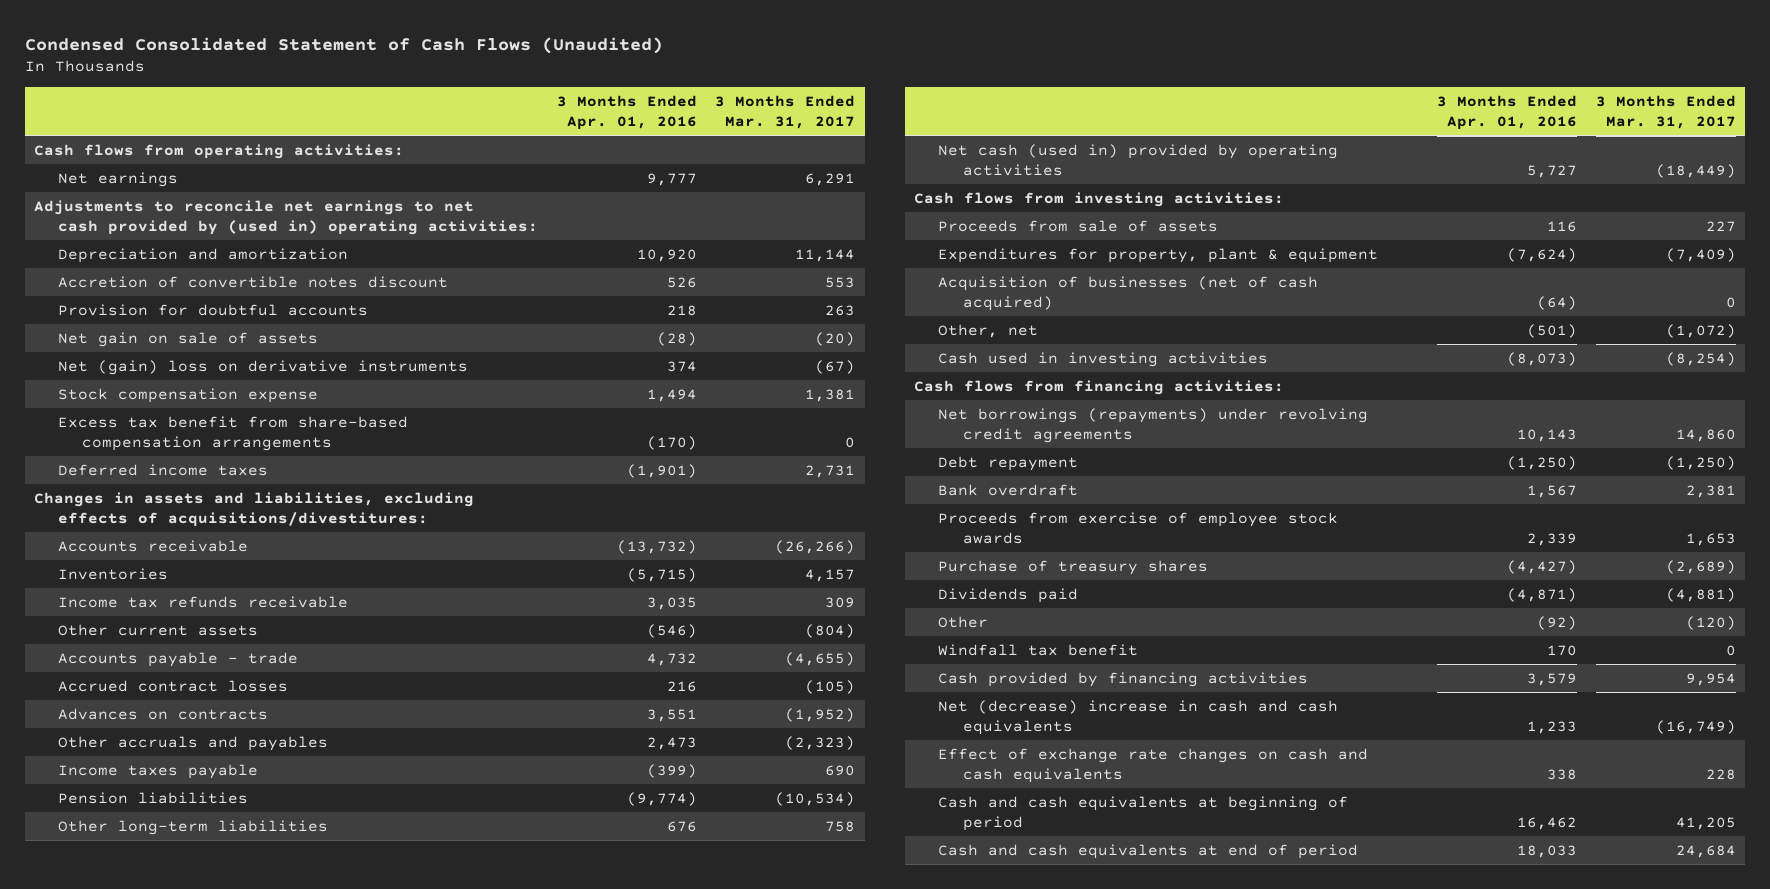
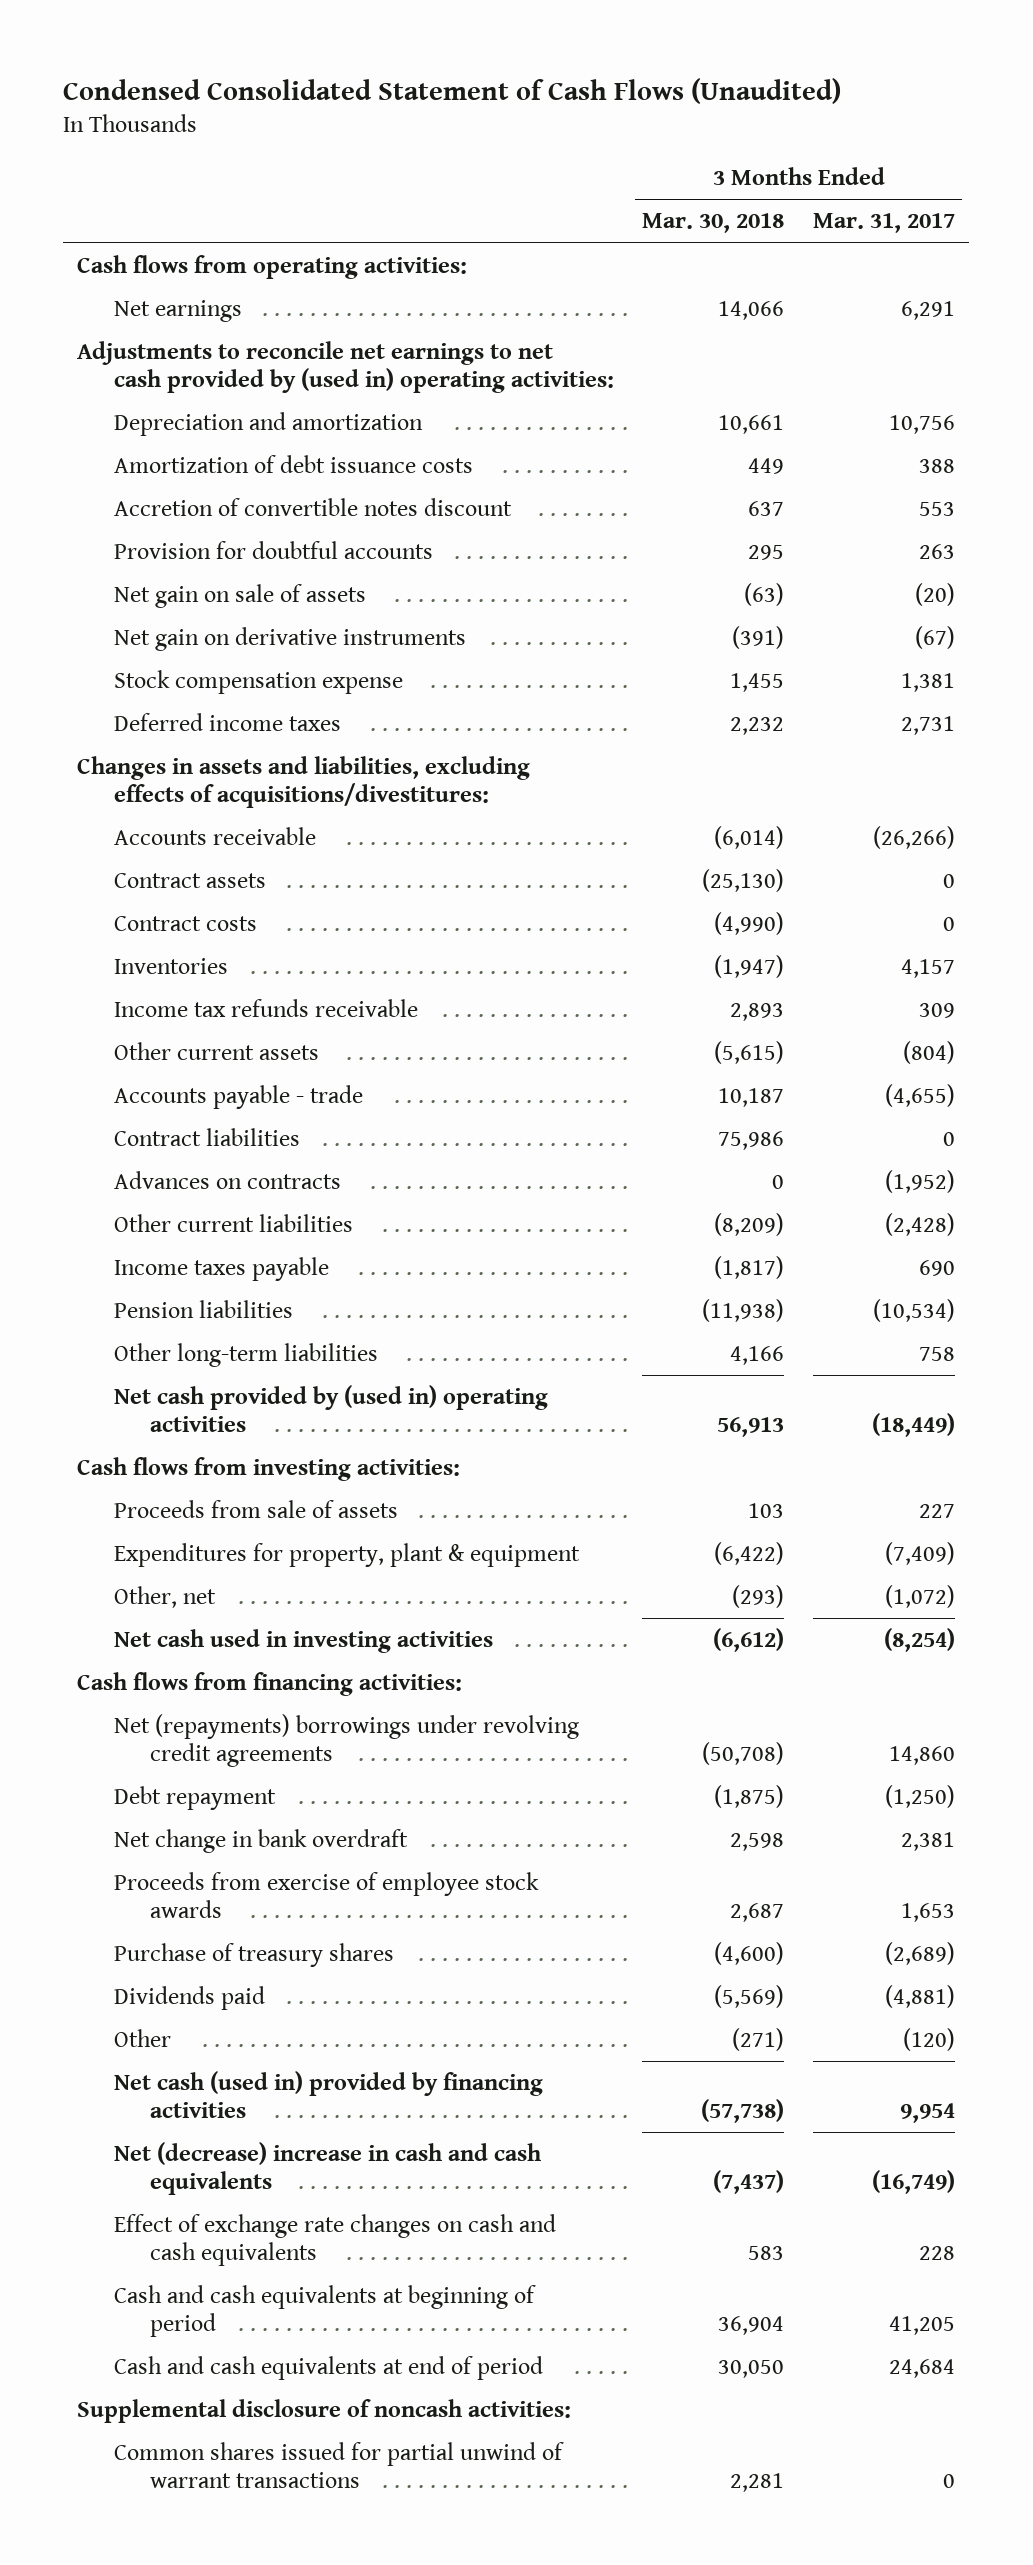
[556,95,697,131] 3 Months Ended Apr. 01, 2016 -> none
none -> [642,213,785,234] Mar. 30, 2018
[795,248,856,262] 11,144 -> [889,414,956,434] 10,756
none -> [113,454,473,473] Amortization of debt issuance costs
[58,359,469,375] Net (gain) loss on derivative instruments -> [113,626,466,651] Net gain on derivative instruments
[58,415,409,451] Excess tax benefit from share-based compensation arrangements -> none
none -> [113,872,266,888] Contract assets
none -> [113,915,257,931] Contract costs
[58,679,289,692] Accrued contract losses -> none
none -> [113,1127,300,1146] Contract liabilities
[58,735,329,751] Other accruals and payables -> none
none -> [113,1213,353,1232] Other current liabilities
[938,143,1339,176] Net cash (used in) provided by operating activities -> [113,1384,548,1432] Net cash provided by (used in) operating activities
[938,275,1319,311] Acquisition of businesses (net of cash acquired) -> none
[938,351,1269,367] Cash used in investing activities -> [113,1628,493,1653] Net cash used in investing activities
[938,407,1369,443] Net borrowings (repayments) under revolving credit agreements -> [113,1713,579,1767] Net (repayments) borrowings under revolving credit agreements
[938,483,1079,496] Bank overdraft -> [113,1828,408,1853] Net change in bank overdraft
[938,643,1139,656] Windfall tax benefit -> none
[938,671,1309,687] Cash provided by financing activities -> [113,2070,543,2118] Net cash (used in) provided by financing activities
none -> [77,2398,572,2423] Supplemental disclosure of noncash activities:
none -> [113,2441,564,2488] Common shares issued for partial unwind of warrant transactions

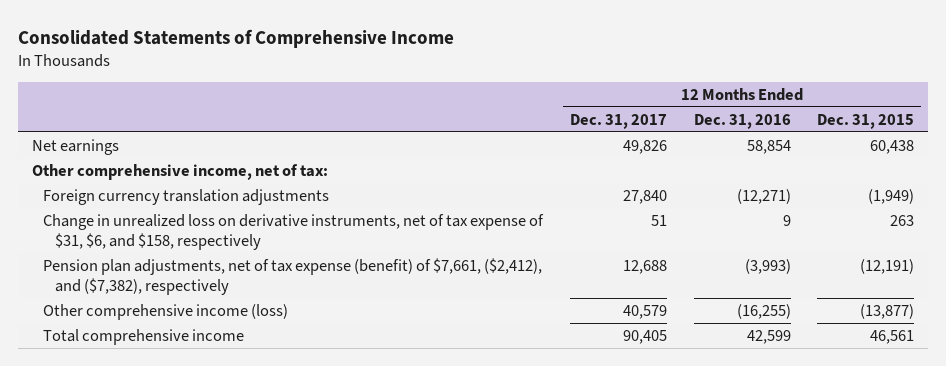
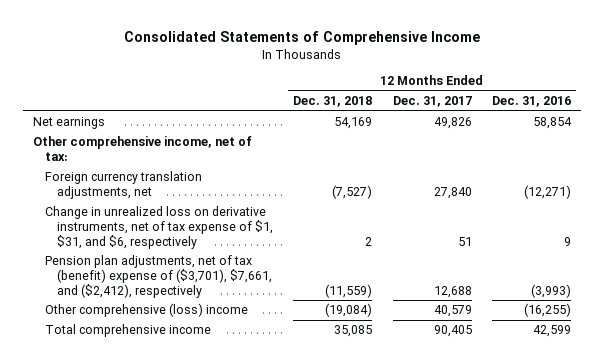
[817,113,915,129] Dec. 31, 2015 -> none
none -> [293,96,373,108] Dec. 31, 2018
[43,188,330,205] Foreign currency translation adjustments -> [44,171,202,200] Foreign currency translation adjustments, net
[43,213,545,251] Change in unrealized loss on derivative instruments, net of tax expense of $31, $6, and $158, respectively -> [44,206,273,249] Change in unrealized loss on derivative instruments, net of tax expense of $1, $31, and $6, respectively
[43,257,543,296] Pension plan adjustments, net of tax expense (benefit) of $7,661, ($2,412), and ($7,382), respectively -> [44,255,272,298] Pension plan adjustments, net of tax (benefit) expense of ($3,701), $7,661, and ($2,412), respectively
[43,303,289,320] Other comprehensive income (loss) -> [44,303,248,318] Other comprehensive (loss) income

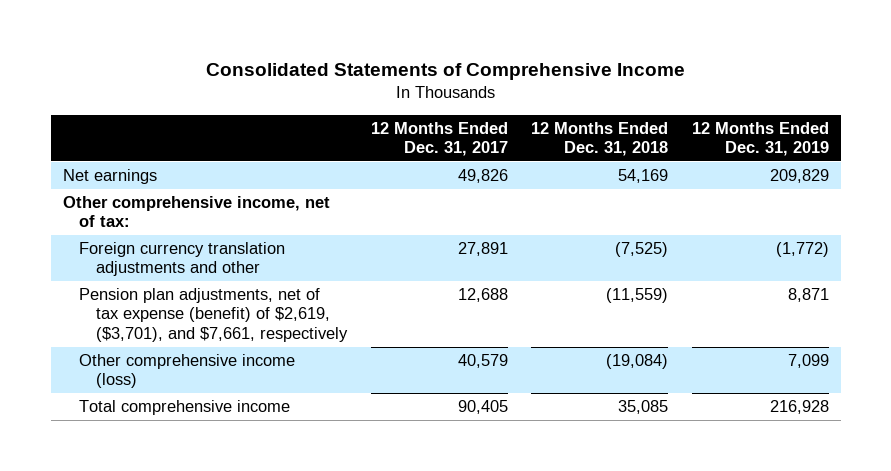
[491,96,571,108] Dec. 31, 2016 -> none
none -> [691,121,829,157] 12 Months Ended Dec. 31, 2019
[44,206,273,249] Change in unrealized loss on derivative instruments, net of tax expense of $1, $31, and $6, respectively -> none
[44,171,202,200] Foreign currency translation adjustments, net -> [79,241,286,277] Foreign currency translation adjustments and other
[332,185,373,200] (7,527) -> [615,241,669,257] (7,525)
[433,187,472,200] 27,840 -> [457,241,508,256] 27,891
[44,255,272,298] Pension plan adjustments, net of tax (benefit) expense of ($3,701), $7,661, and ($2,412), respectively -> [79,287,349,343] Pension plan adjustments, net of tax expense (benefit) of $2,619, ($3,701), and $7,661, respectively
[44,303,248,318] Other comprehensive (loss) income -> [79,353,296,389] Other comprehensive income (loss)

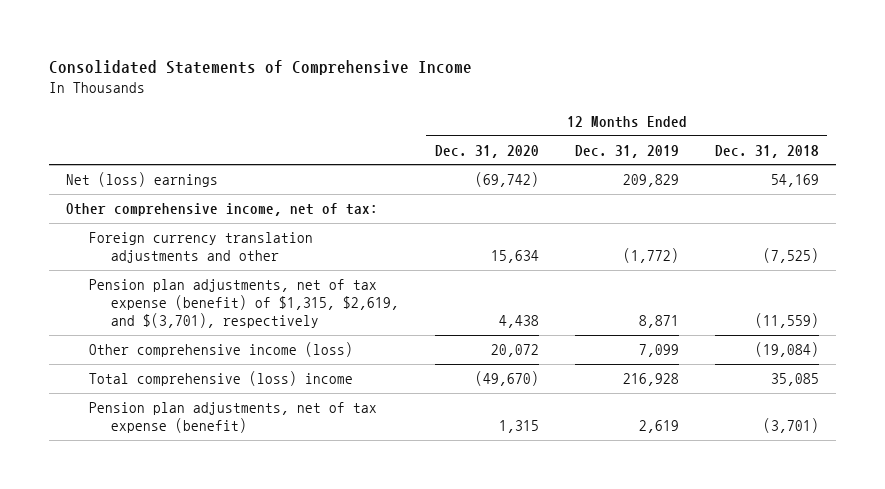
[370,121,508,157] 12 Months Ended Dec. 31, 2017 -> none
none -> [435,144,540,158] Dec. 31, 2020
[62,168,157,184] Net earnings -> [66,172,219,188] Net (loss) earnings
[79,287,349,343] Pension plan adjustments, net of tax expense (benefit) of $2,619, ($3,701), and $7,661, respectively -> [88,279,400,329] Pension plan adjustments, net of tax expense (benefit) of $1,315, $2,619, and $(3,701), respectively
[79,399,291,415] Total comprehensive income -> [88,371,353,387] Total comprehensive (loss) income
none -> [88,402,377,434] Pension plan adjustments, net of tax expense (benefit)

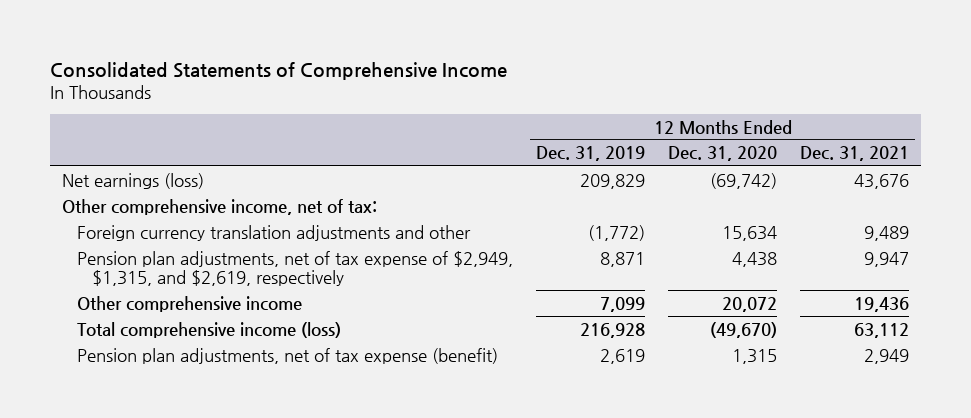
[714,144,819,158] Dec. 31, 2018 -> none
none -> [800,146,910,162] Dec. 31, 2021
[66,172,219,188] Net (loss) earnings -> [61,172,204,189] Net earnings (loss)
[88,279,400,329] Pension plan adjustments, net of tax expense (benefit) of $1,315, $2,619, and $(3,701), respectively -> [77,250,514,286] Pension plan adjustments, net of tax expense of $2,949, $1,315, and $2,619, respectively
[88,342,353,358] Other comprehensive income (loss) -> [77,295,303,312] Other comprehensive income
[88,371,353,387] Total comprehensive (loss) income -> [77,321,342,338] Total comprehensive income (loss)

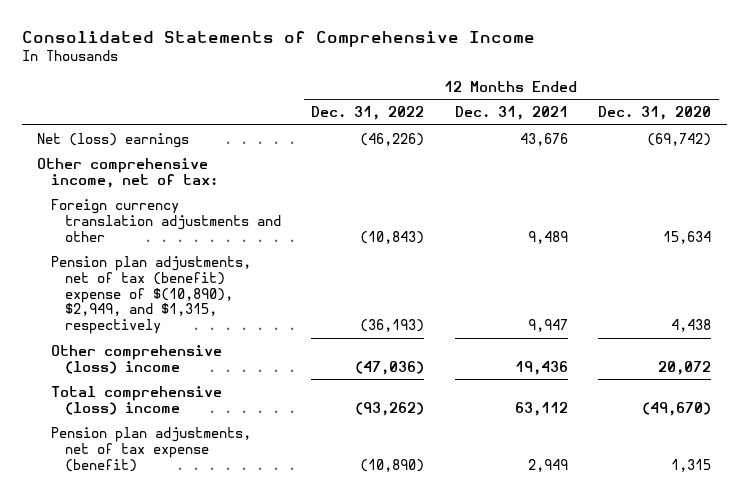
[536,146,646,162] Dec. 31, 2019 -> none
none -> [311,106,425,121] Dec. 31, 2022
[61,172,204,189] Net earnings (loss) -> [37,132,190,148] Net (loss) earnings
[77,250,514,286] Pension plan adjustments, net of tax expense of $2,949, $1,315, and $2,619, respectively -> [51,255,252,335] Pension plan adjustments, net of tax (benefit) expense of $(10,890), $2,949, and $1,315, respectively
[77,295,303,312] Other comprehensive income -> [51,344,223,374] Other comprehensive (loss) income
[77,321,342,338] Total comprehensive income (loss) -> [51,385,223,415] Total comprehensive (loss) income

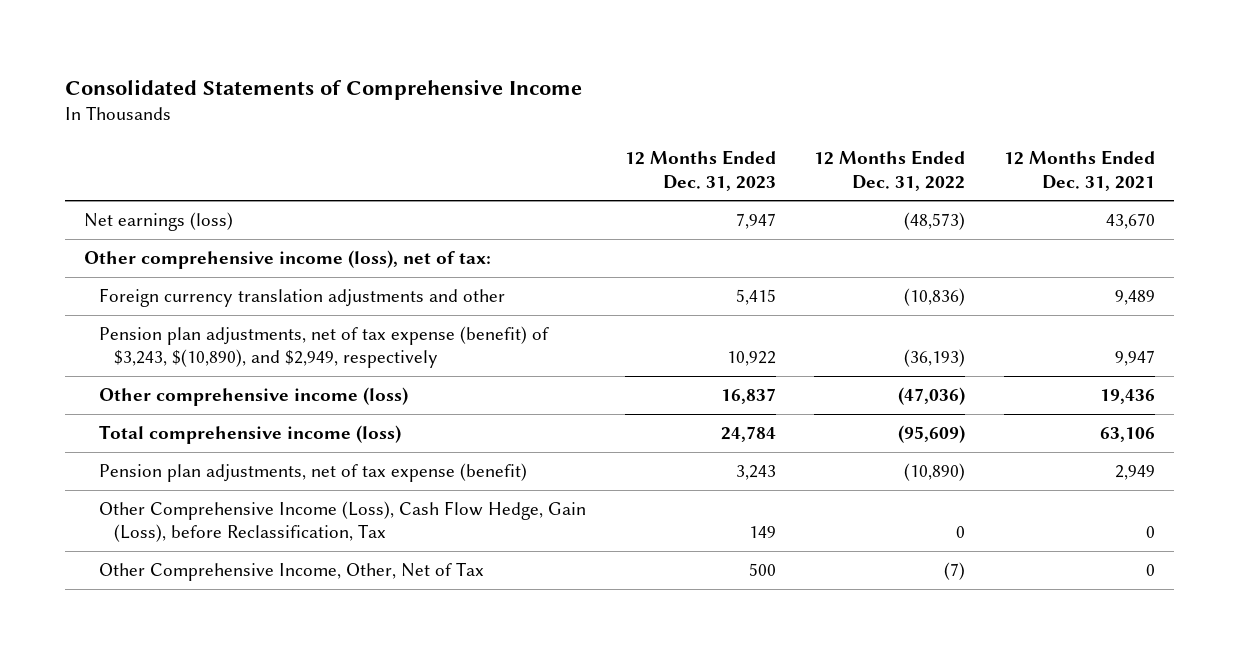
[598,106,712,121] Dec. 31, 2020 -> none
none -> [624,150,776,191] 12 Months Ended Dec. 31, 2023
[37,132,190,148] Net (loss) earnings -> [84,211,234,231] Net earnings (loss)
[360,132,425,146] (46,226) -> [904,211,966,230] (48,573)
[519,132,568,146] 43,676 -> [1106,212,1156,229] 43,670
[37,157,219,188] Other comprehensive income, net of tax: -> [84,249,492,269] Other comprehensive income (loss), net of tax:
[360,230,425,244] (10,843) -> [904,287,966,306] (10,836)
[51,255,252,335] Pension plan adjustments, net of tax (benefit) expense of $(10,890), $2,949, and $1,315, respectively -> [99,325,550,369] Pension plan adjustments, net of tax expense (benefit) of $3,243, $(10,890), and $2,949, respectively
[51,344,223,374] Other comprehensive (loss) income -> [99,386,409,406] Other comprehensive income (loss)
[51,385,223,415] Total comprehensive (loss) income -> [99,424,402,444] Total comprehensive income (loss)
[355,401,425,416] (93,262) -> [898,424,966,443] (95,609)
[514,401,568,416] 63,112 -> [1100,426,1156,442] 63,106
none -> [99,500,587,543] Other Comprehensive Income (Loss), Cash Flow Hedge, Gain (Loss), before Reclassification, Tax
none -> [99,561,485,581] Other Comprehensive Income, Other, Net of Tax

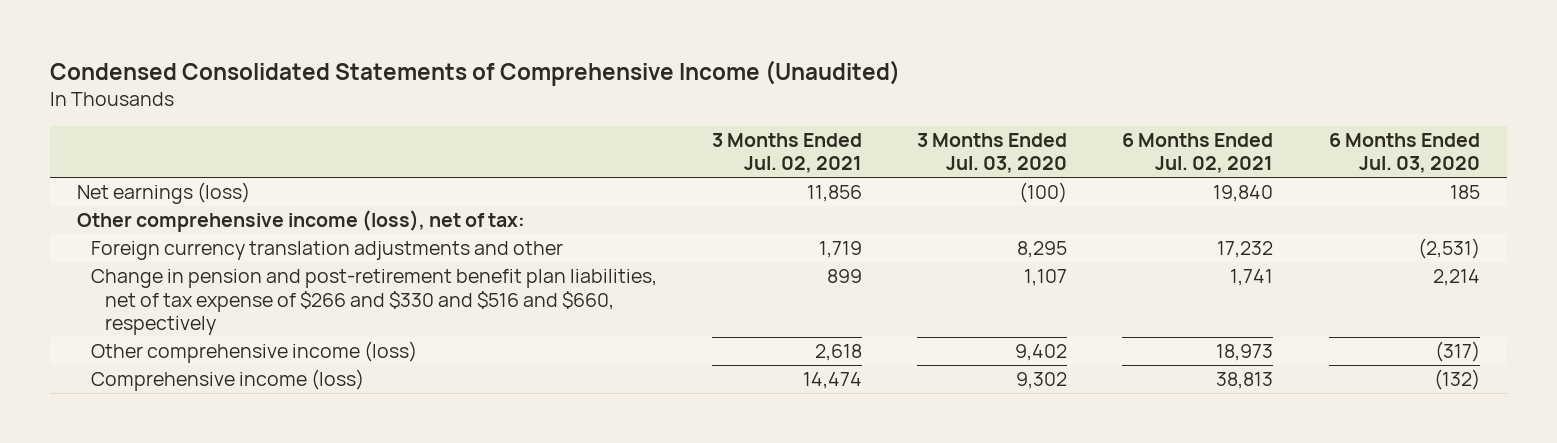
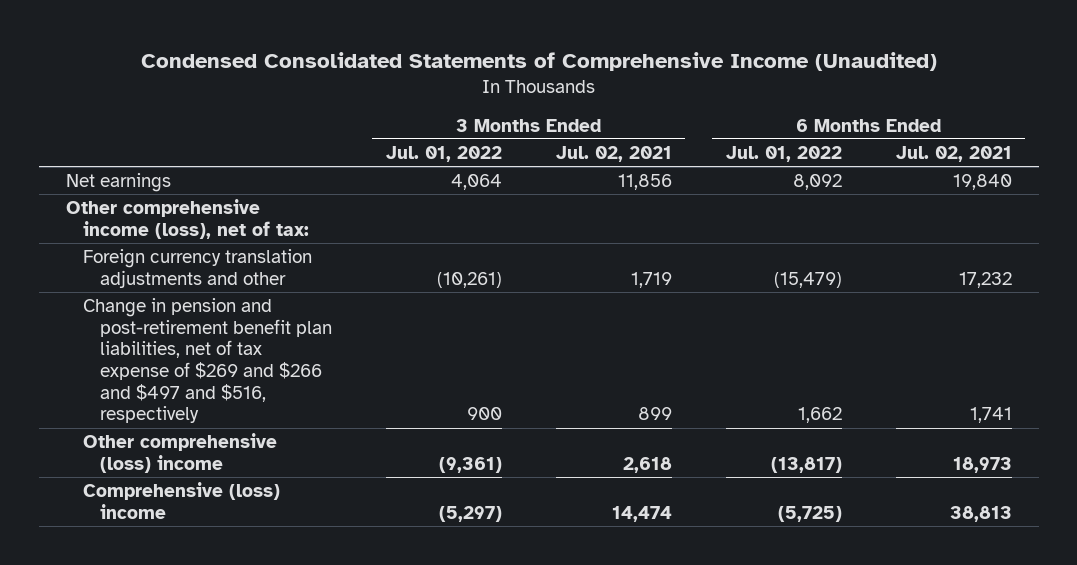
[917,132,1068,174] 3 Months Ended Jul. 03, 2020 -> none
[1328,132,1480,174] 6 Months Ended Jul. 03, 2020 -> none
none -> [385,146,502,163] Jul. 01, 2022
none -> [725,146,842,163] Jul. 01, 2022
[77,182,251,205] Net earnings (loss) -> [65,173,171,193] Net earnings
[90,269,657,335] Change in pension and post-retirement benefit plan liabilities, net of tax expense of $266 and $330 and $516 and $660, respectively -> [82,298,332,424] Change in pension and post-retirement benefit plan liabilities, net of tax expense of $269 and $266 and $497 and $516, respectively
[90,341,417,364] Other comprehensive income (loss) -> [82,433,277,473] Other comprehensive (loss) income
[90,369,364,392] Comprehensive income (loss) -> [82,482,280,519] Comprehensive (loss) income

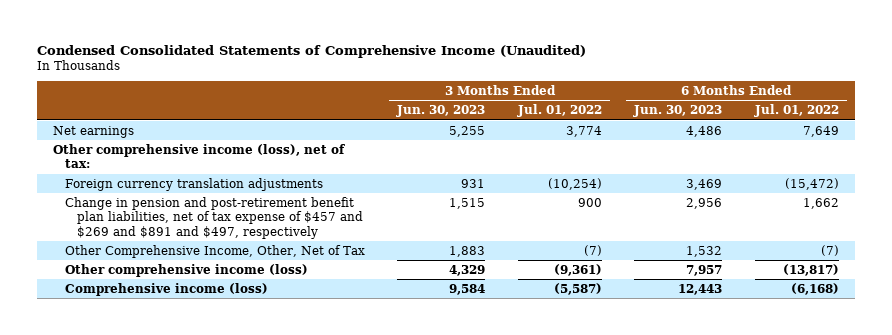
[555,146,672,163] Jul. 02, 2021 -> none
[895,146,1012,163] Jul. 02, 2021 -> none
none -> [396,105,486,118] Jun. 30, 2023
none -> [633,105,723,118] Jun. 30, 2023
[450,174,502,191] 4,064 -> [565,125,602,137] 3,774
[792,174,842,191] 8,092 -> [802,125,839,137] 7,649
[82,249,312,288] Foreign currency translation adjustments and other -> [64,177,323,191] Foreign currency translation adjustments
[436,271,502,288] (10,261) -> [547,177,602,190] (10,254)
[773,271,842,288] (15,479) -> [784,177,839,190] (15,472)
[82,298,332,424] Change in pension and post-retirement benefit plan liabilities, net of tax expense of $269 and $266 and $497 and $516, respectively -> [64,196,363,239] Change in pension and post-retirement benefit plan liabilities, net of tax expense of $457 and $269 and $891 and $497, respectively
none -> [64,244,365,258] Other Comprehensive Income, Other, Net of Tax
[82,433,277,473] Other comprehensive (loss) income -> [64,263,308,277] Other comprehensive income (loss)
[82,482,280,519] Comprehensive (loss) income -> [64,282,268,296] Comprehensive income (loss)
[438,505,502,522] (5,297) -> [553,282,602,295] (5,587)
[777,505,842,522] (5,725) -> [790,282,839,295] (6,168)

